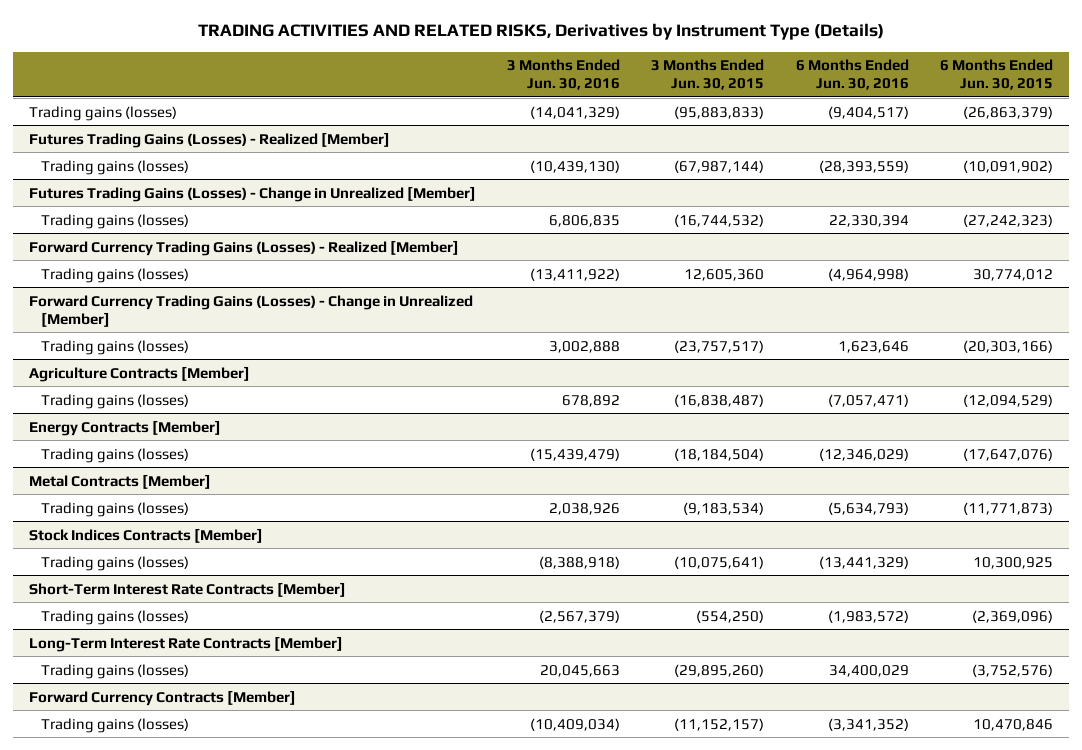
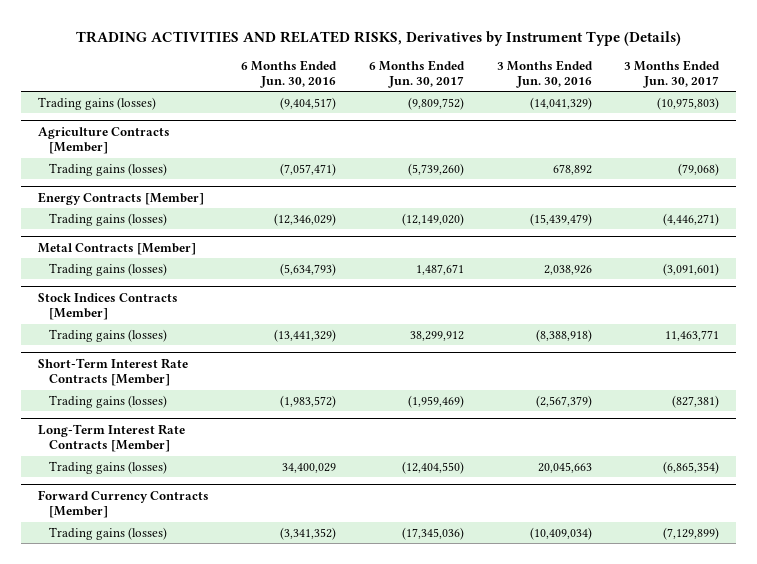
[651,59,765,91] 3 Months Ended Jun. 30, 2015 -> none
[940,59,1054,91] 6 Months Ended Jun. 30, 2015 -> none
none -> [369,59,466,88] 6 Months Ended Jun. 30, 2017
none -> [624,59,721,88] 3 Months Ended Jun. 30, 2017
[28,131,390,148] Futures Trading Gains (Losses) - Realized [Member] -> none
[41,159,190,175] Trading gains (losses) -> none
[28,185,476,202] Futures Trading Gains (Losses) - Change in Unrealized [Member] -> none
[41,213,190,229] Trading gains (losses) -> none
[28,239,459,256] Forward Currency Trading Gains (Losses) - Realized [Member] -> none
[41,267,190,283] Trading gains (losses) -> none
[28,294,473,327] Forward Currency Trading Gains (Losses) - Change in Unrealized [Member] -> none
[41,339,190,355] Trading gains (losses) -> none

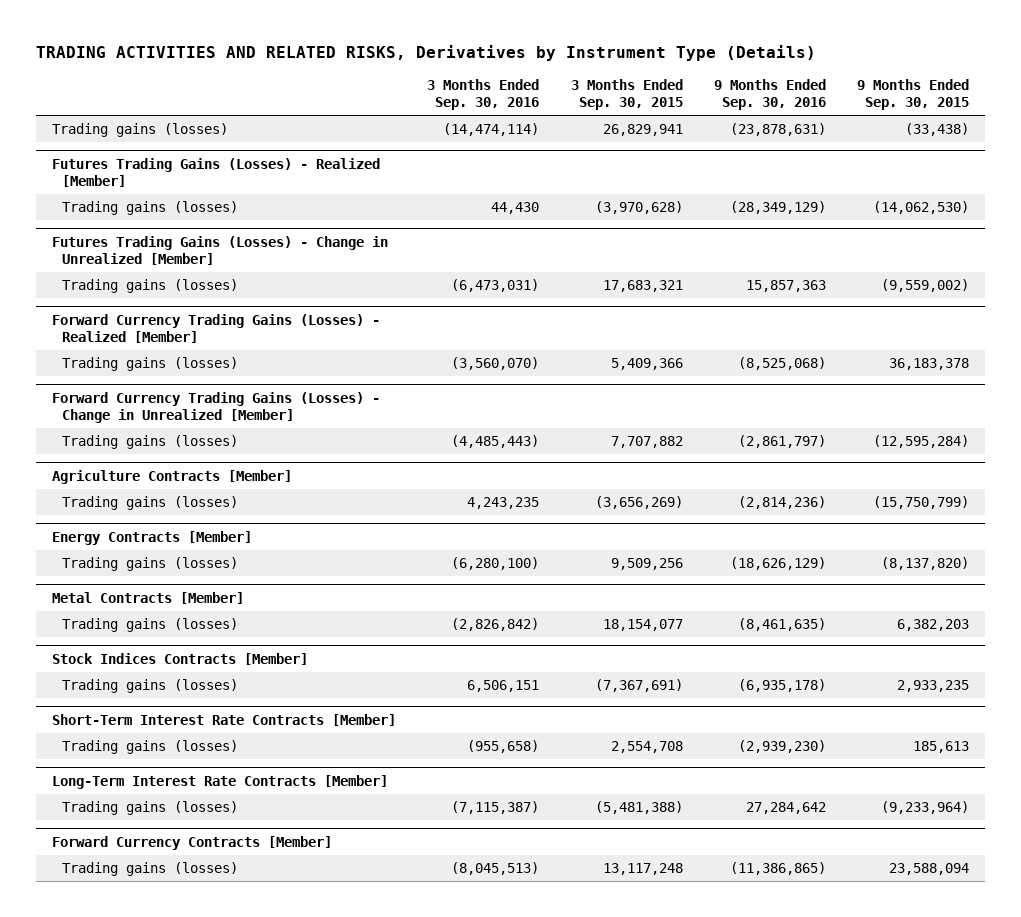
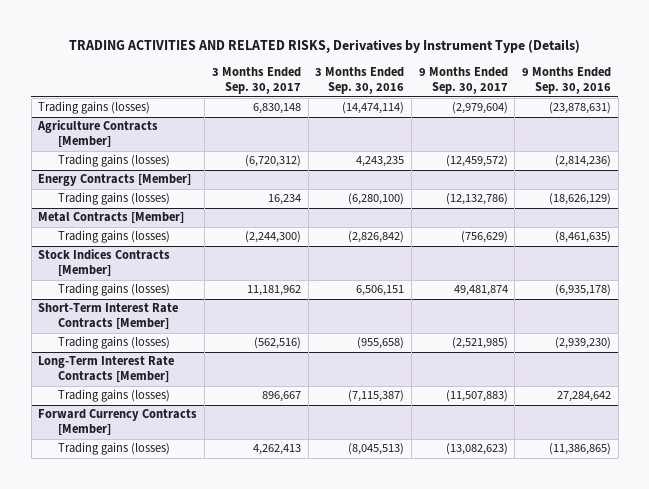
[570,79,683,111] 3 Months Ended Sep. 30, 2015 -> none
[857,79,970,111] 9 Months Ended Sep. 30, 2015 -> none
none -> [211,67,301,95] 3 Months Ended Sep. 30, 2017
none -> [418,67,508,95] 9 Months Ended Sep. 30, 2017
[51,157,380,187] Futures Trading Gains (Losses) - Realized [Member] -> none
[62,201,239,216] Trading gains (losses) -> none
[51,235,388,265] Futures Trading Gains (Losses) - Change in Unrealized [Member] -> none
[62,279,239,294] Trading gains (losses) -> none
[51,313,380,343] Forward Currency Trading Gains (Losses) - Realized [Member] -> none
[62,357,239,372] Trading gains (losses) -> none
[51,391,380,423] Forward Currency Trading Gains (Losses) - Change in Unrealized [Member] -> none
[62,435,239,450] Trading gains (losses) -> none

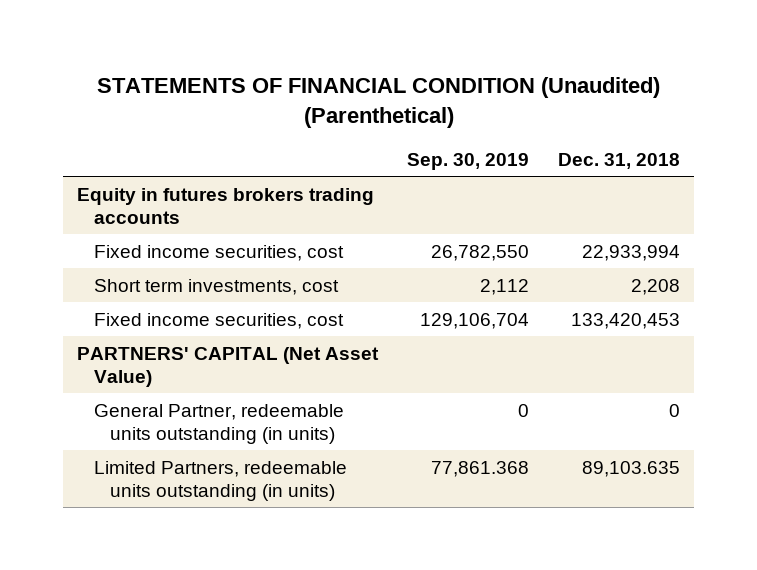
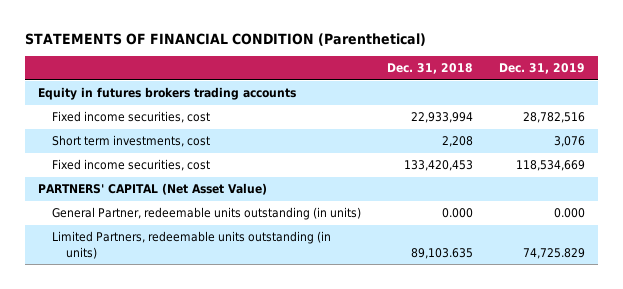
[96,76,660,128] STATEMENTS OF FINANCIAL CONDITION (Unaudited) (Parenthetical) -> [24,32,426,46] STATEMENTS OF FINANCIAL CONDITION (Parenthetical)
[407,152,530,170] Sep. 30, 2019 -> none
none -> [498,63,585,75] Dec. 31, 2019
[668,403,680,417] 0 -> [441,208,473,219] 0.000

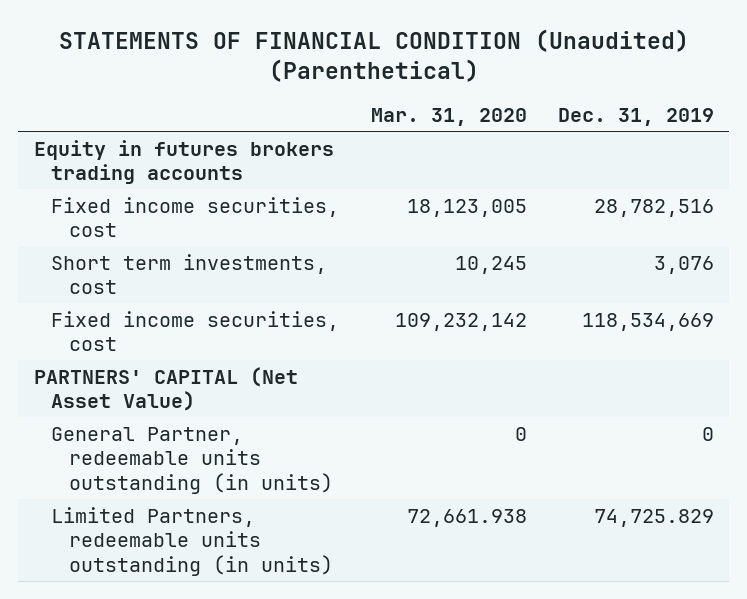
[24,32,426,46] STATEMENTS OF FINANCIAL CONDITION (Parenthetical) -> [58,28,689,83] STATEMENTS OF FINANCIAL CONDITION (Unaudited) (Parenthetical)
[386,63,473,75] Dec. 31, 2018 -> none
none -> [370,108,527,127] Mar. 31, 2020
[553,208,585,219] 0.000 -> [701,426,714,441] 0

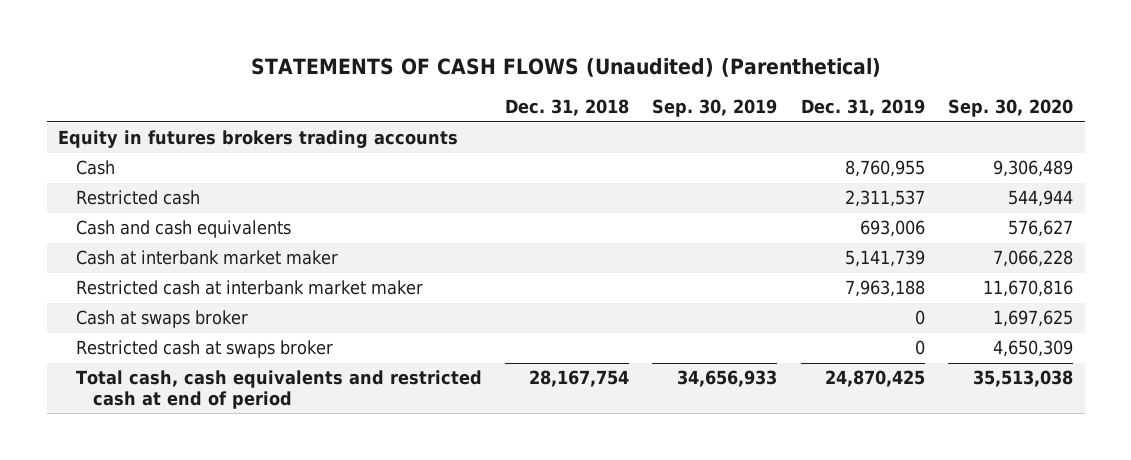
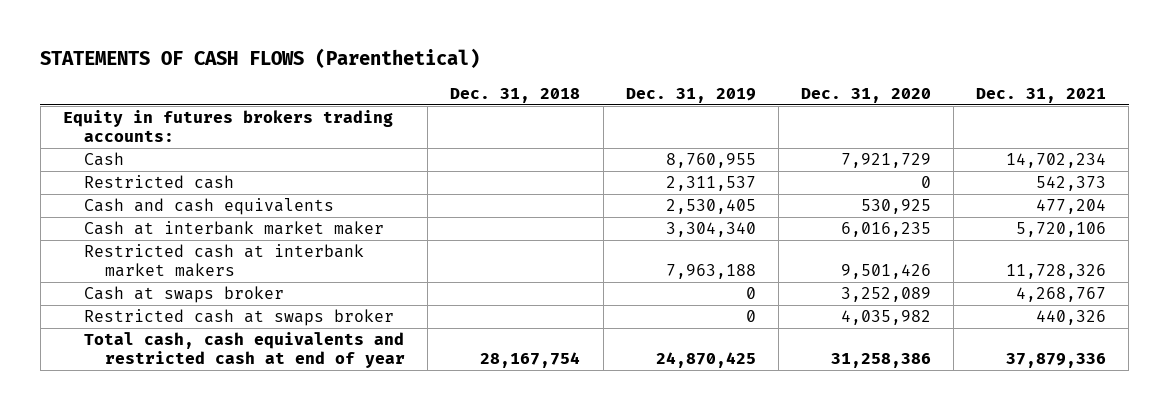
[250,58,881,78] STATEMENTS OF CASH FLOWS (Unaudited) (Parenthetical) -> [40,48,481,69] STATEMENTS OF CASH FLOWS (Parenthetical)
[652,99,778,118] Sep. 30, 2019 -> none
[947,99,1073,118] Sep. 30, 2020 -> none
none -> [800,87,931,103] Dec. 31, 2020
none -> [976,87,1107,103] Dec. 31, 2021
[58,130,459,149] Equity in futures brokers trading accounts -> [63,110,394,143] Equity in futures brokers trading accounts:
[859,220,925,238] 693,006 -> [665,199,756,215] 2,530,405
[844,250,925,268] 5,141,739 -> [665,222,756,238] 3,304,340
[75,280,423,296] Restricted cash at interbank market maker -> [84,244,365,278] Restricted cash at interbank market makers
[75,370,482,409] Total cash, cash equivalents and restricted cash at end of period -> [84,332,406,369] Total cash, cash equivalents and restricted cash at end of year

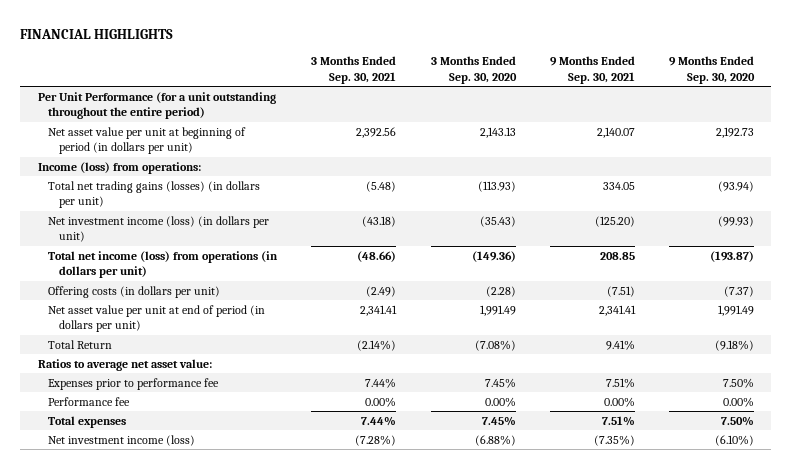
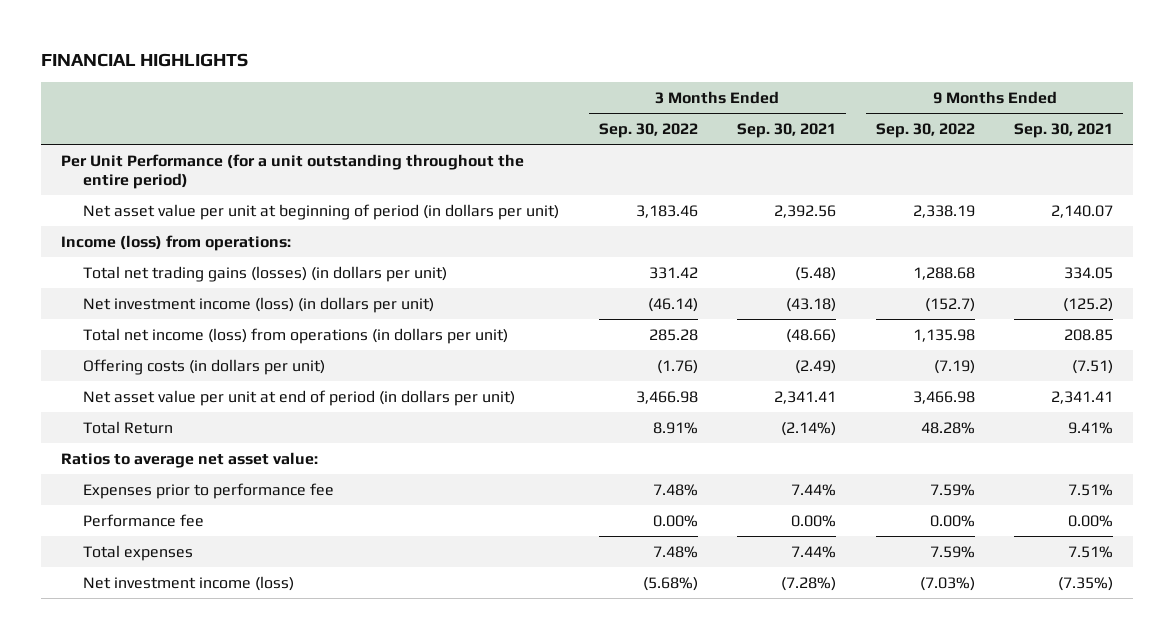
[430,56,517,84] 3 Months Ended Sep. 30, 2020 -> none
[668,56,755,84] 9 Months Ended Sep. 30, 2020 -> none
none -> [598,123,698,139] Sep. 30, 2022
none -> [875,123,975,139] Sep. 30, 2022
[594,215,635,227] (125.20) -> [1063,297,1114,312] (125.2)

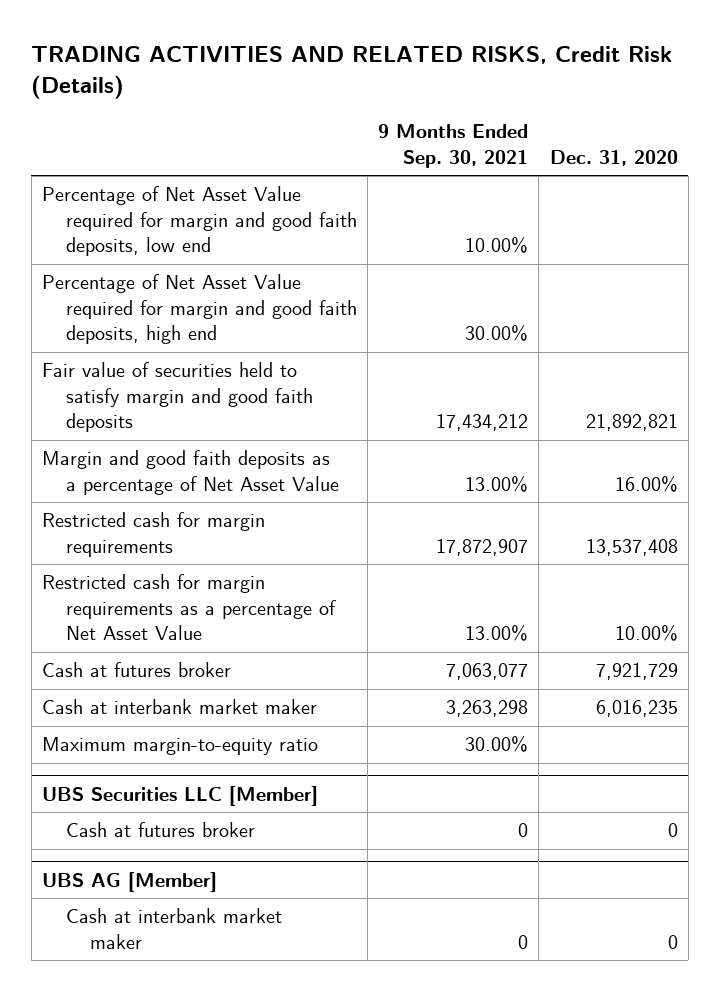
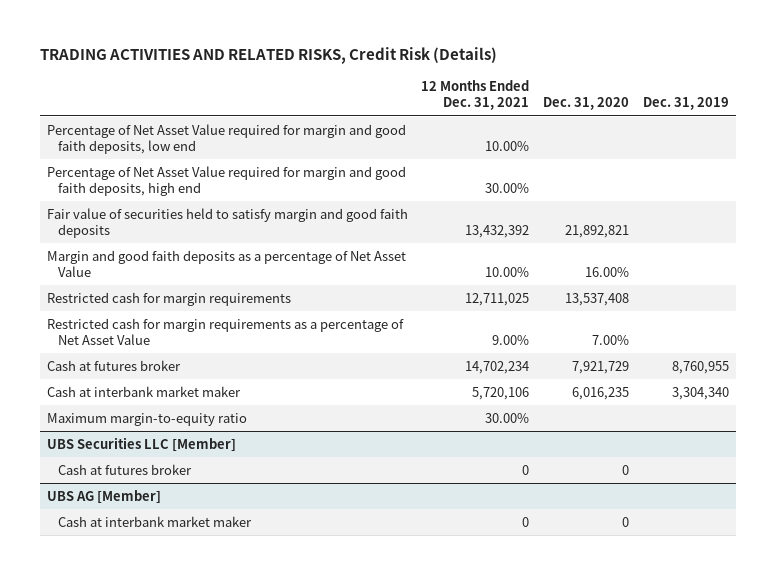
[378,124,529,168] 9 Months Ended Sep. 30, 2021 -> none
none -> [421,80,530,111] 12 Months Ended Dec. 31, 2021
none -> [643,97,730,111] Dec. 31, 2019
[614,625,678,642] 10.00% -> [592,334,630,345] 7.00%

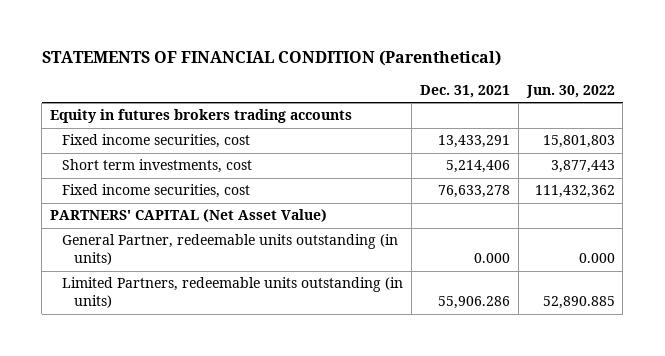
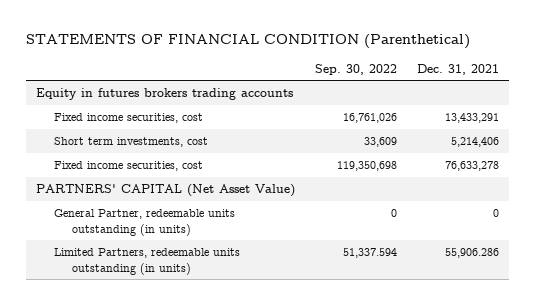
[525,84,615,98] Jun. 30, 2022 -> none
none -> [314,63,397,75] Sep. 30, 2022
[473,253,510,264] 0.000 -> [492,209,499,218] 0

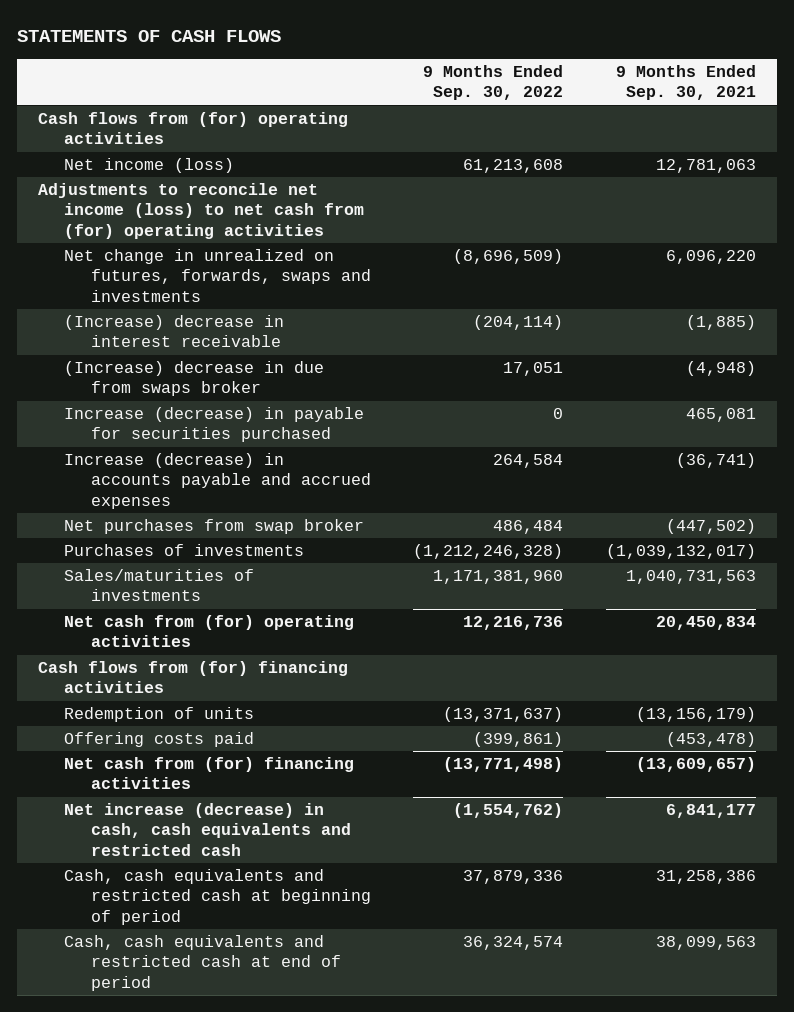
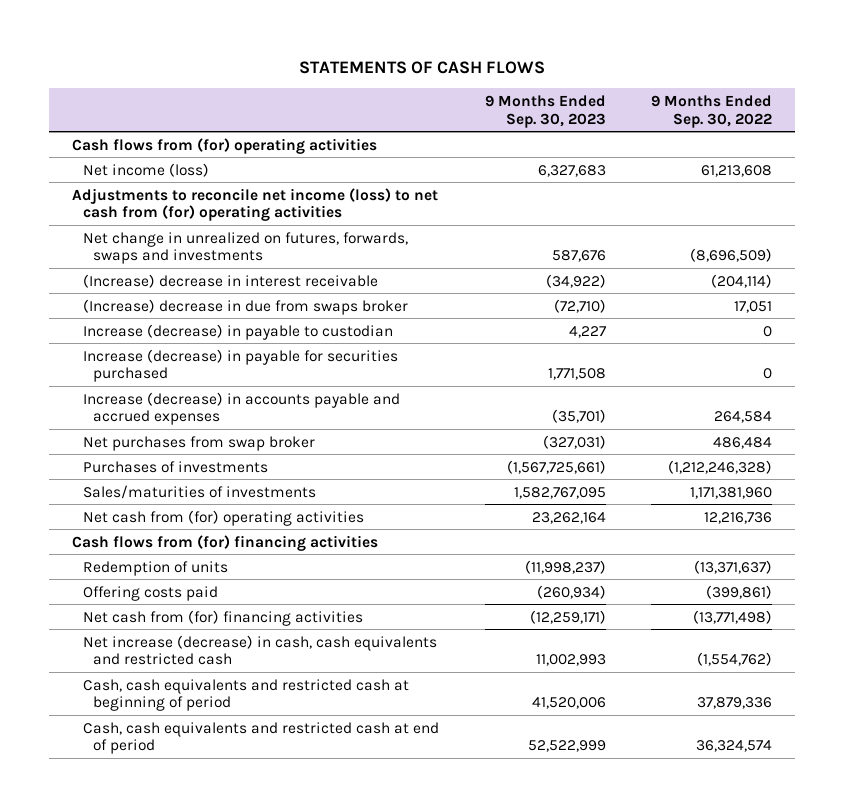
[615,65,756,101] 9 Months Ended Sep. 30, 2021 -> none
none -> [484,94,606,128] 9 Months Ended Sep. 30, 2023
none -> [82,323,393,340] Increase (decrease) in payable to custodian

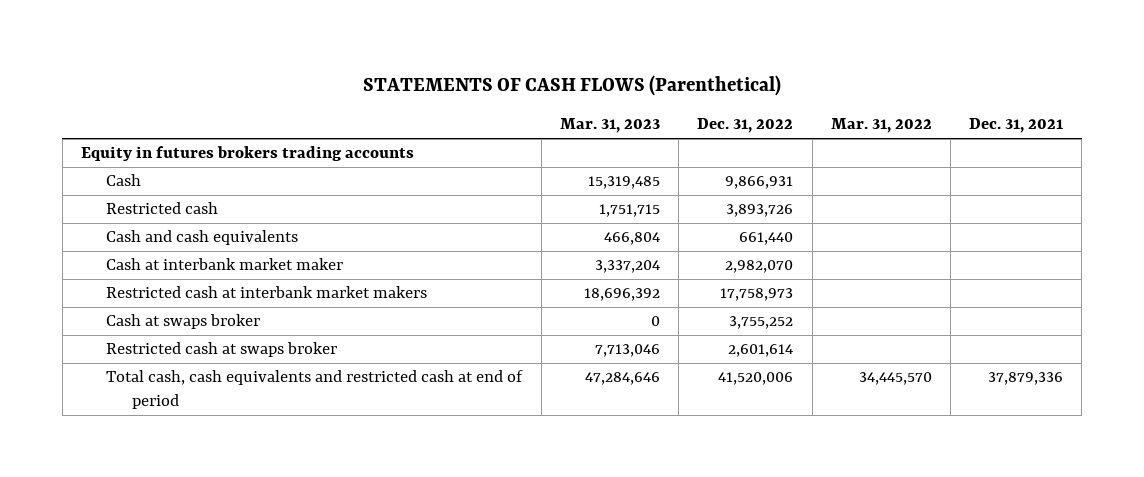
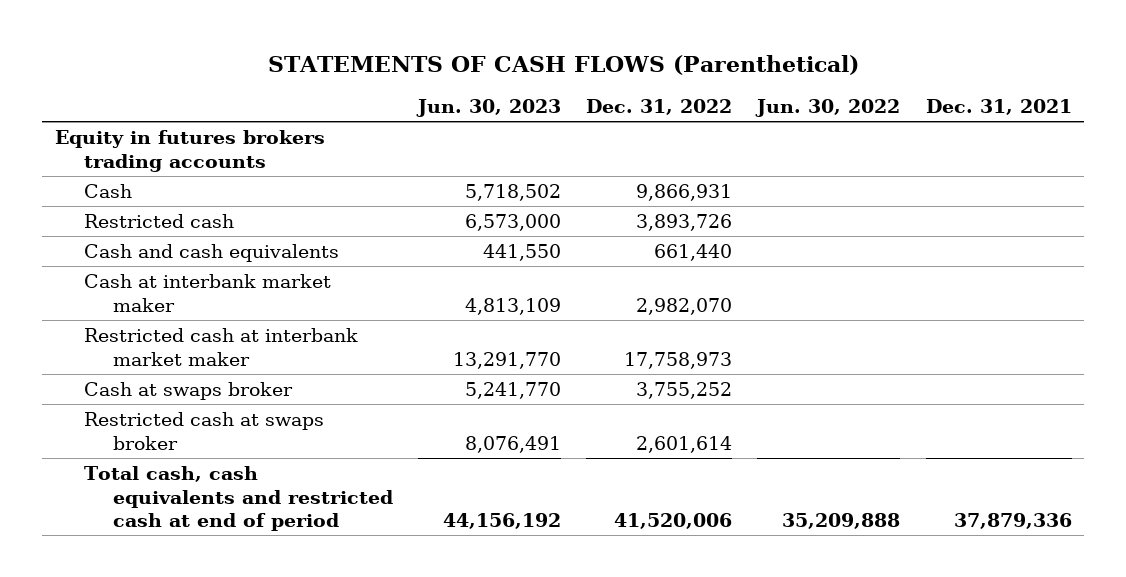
[559,118,660,134] Mar. 31, 2023 -> none
[830,118,932,134] Mar. 31, 2022 -> none
none -> [415,99,561,118] Jun. 30, 2023
none -> [755,99,901,118] Jun. 30, 2022
[106,286,428,299] Restricted cash at interbank market makers -> [83,328,358,366] Restricted cash at interbank market maker

